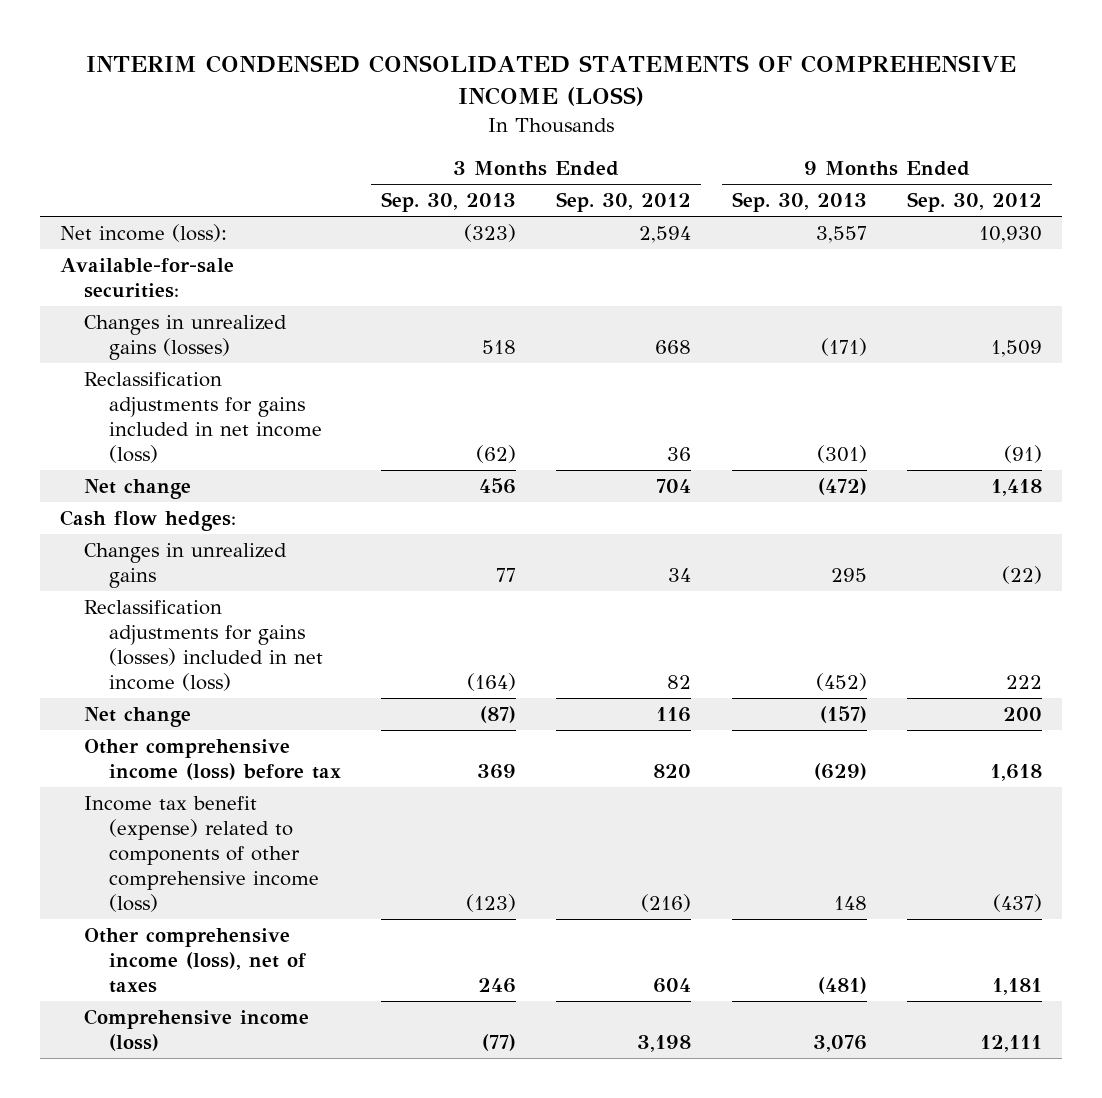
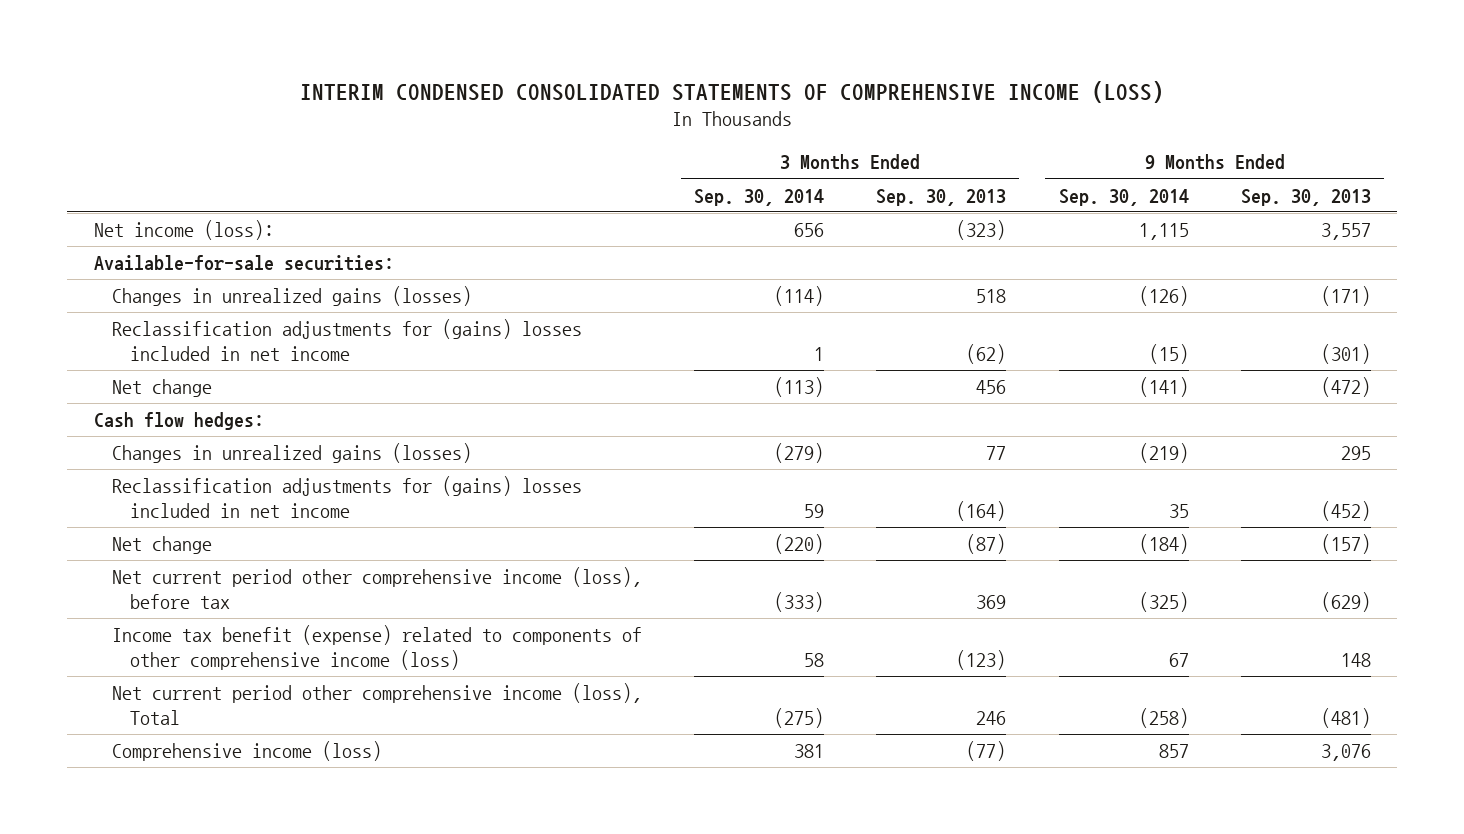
[556,192,692,213] Sep. 30, 2012 -> none
[906,192,1042,213] Sep. 30, 2012 -> none
none -> [693,188,824,206] Sep. 30, 2014
none -> [1058,188,1189,206] Sep. 30, 2014
[84,372,322,463] Reclassification adjustments for gains included in net income (loss) -> [111,318,582,362] Reclassification adjustments for (gains) losses included in net income
[84,543,288,589] Changes in unrealized gains -> [111,442,472,463] Changes in unrealized gains (losses)
[84,600,323,691] Reclassification adjustments for gains (losses) included in net income (loss) -> [111,475,582,519] Reclassification adjustments for (gains) losses included in net income
[84,739,341,781] Other comprehensive income (loss) before tax -> [111,566,642,610] Net current period other comprehensive income (loss), before tax
[84,928,306,993] Other comprehensive income (loss), net of taxes -> [111,682,642,726] Net current period other comprehensive income (loss), Total

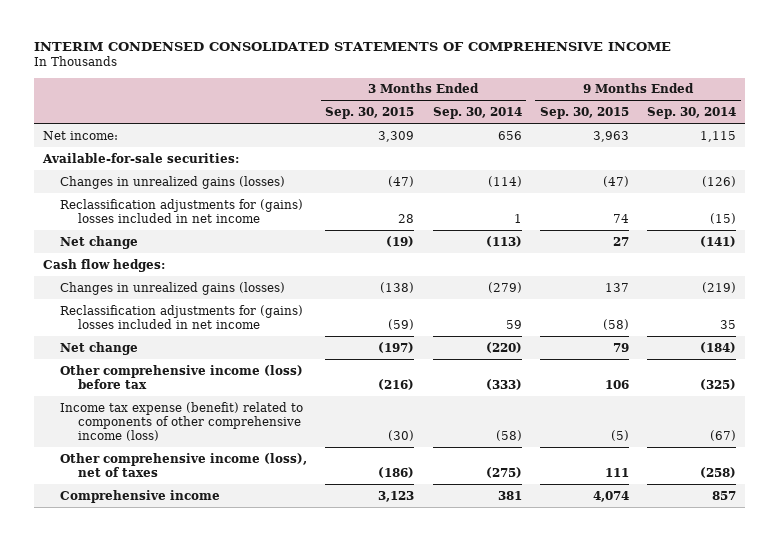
[300,80,1165,103] INTERIM CONDENSED CONSOLIDATED STATEMENTS OF COMPREHENSIVE INCOME (LOSS) -> [33,42,671,52] INTERIM CONDENSED CONSOLIDATED STATEMENTS OF COMPREHENSIVE INCOME
[876,188,1007,206] Sep. 30, 2013 -> none
[1240,188,1371,206] Sep. 30, 2013 -> none
none -> [325,107,415,120] Sep. 30, 2015
none -> [539,107,629,120] Sep. 30, 2015
[93,219,274,240] Net income (loss): -> [42,130,118,140] Net income:
[111,566,642,610] Net current period other comprehensive income (loss), before tax -> [60,364,304,389] Other comprehensive income (loss) before tax
[111,624,642,671] Income tax benefit (expense) related to components of other comprehensive income (loss) -> [60,401,304,442] Income tax expense (benefit) related to components of other comprehensive income (loss)
[803,653,824,668] 58 -> [495,430,522,442] (58)
[1168,653,1189,668] 67 -> [710,430,737,442] (67)
[111,682,642,726] Net current period other comprehensive income (loss), Total -> [60,452,308,477] Other comprehensive income (loss), net of taxes
[111,740,382,761] Comprehensive income (loss) -> [60,489,221,503] Comprehensive income

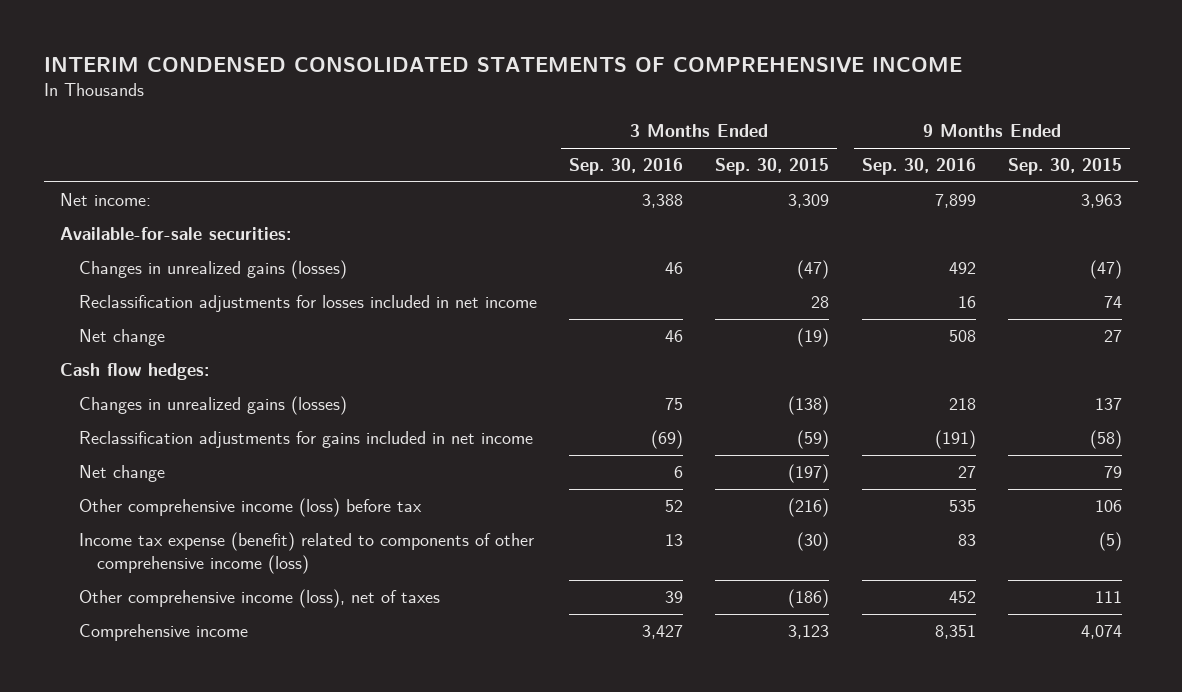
[432,107,522,120] Sep. 30, 2014 -> none
[647,107,737,120] Sep. 30, 2014 -> none
none -> [569,158,684,176] Sep. 30, 2016
none -> [861,158,976,176] Sep. 30, 2016
[60,198,304,223] Reclassification adjustments for (gains) losses included in net income -> [78,295,537,313] Reclassification adjustments for losses included in net income
[60,304,304,329] Reclassification adjustments for (gains) losses included in net income -> [78,431,533,449] Reclassification adjustments for gains included in net income

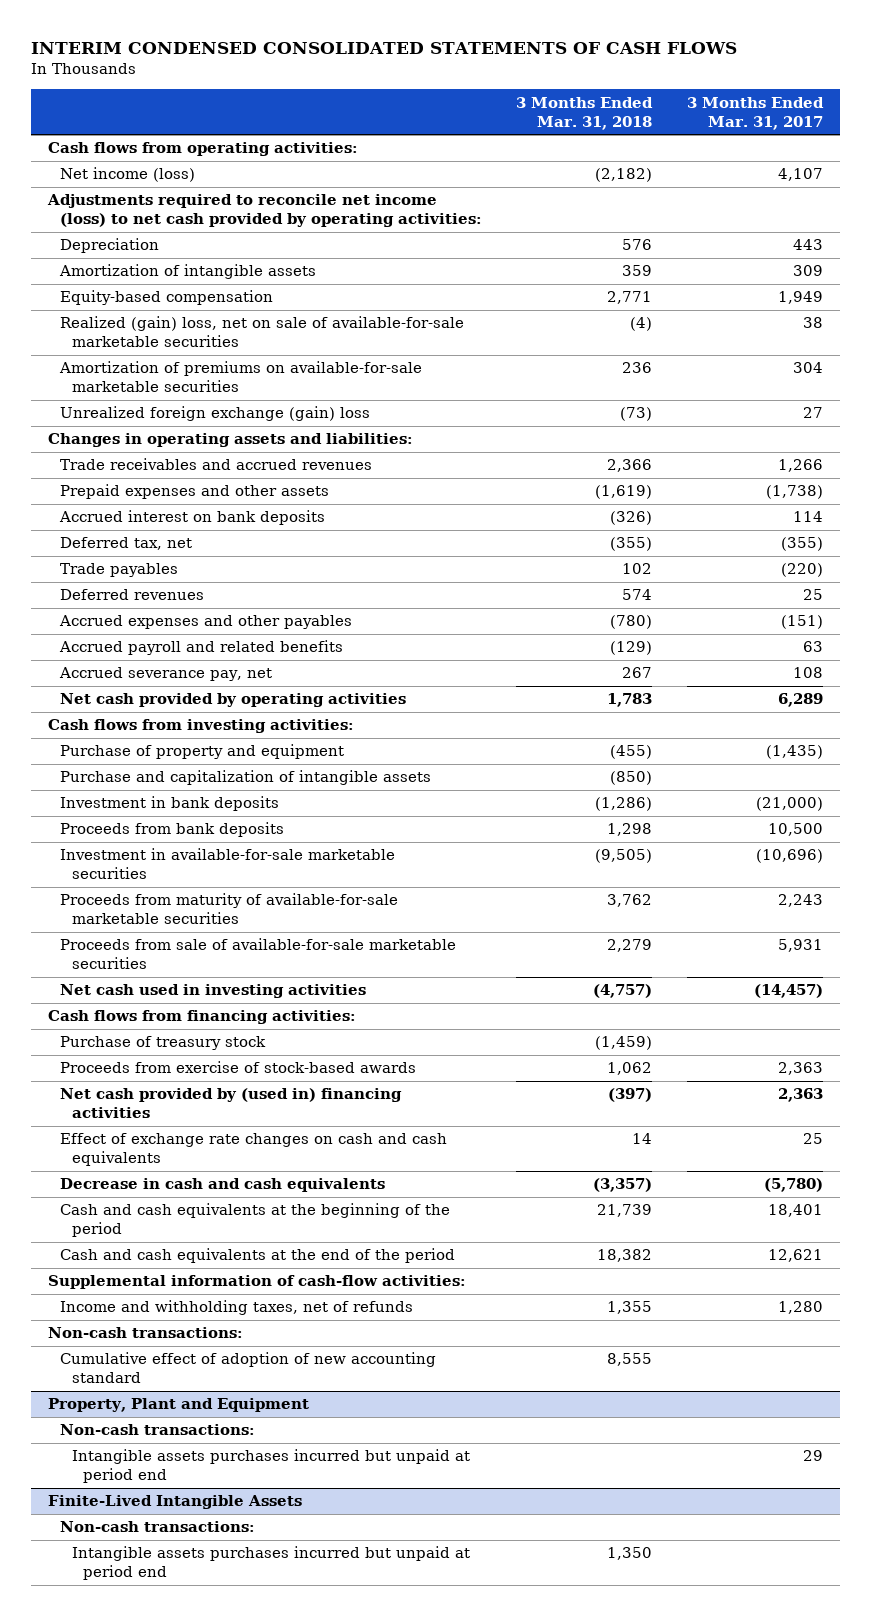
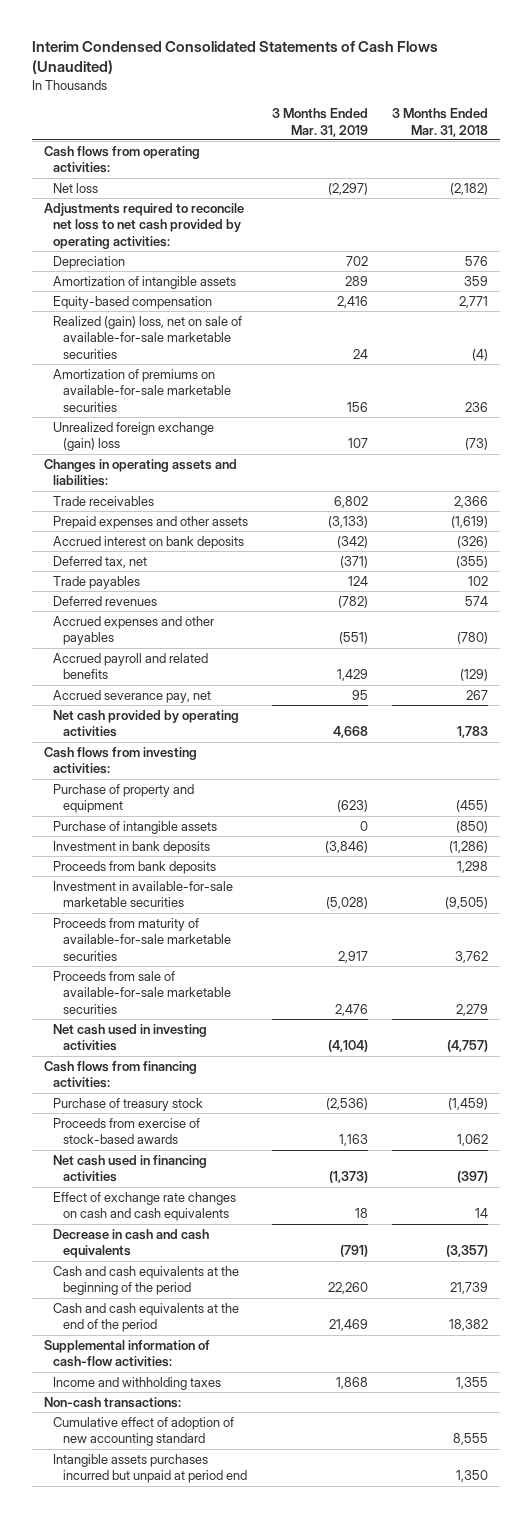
[30,42,737,55] INTERIM CONDENSED CONSOLIDATED STATEMENTS OF CASH FLOWS -> [31,40,438,75] Interim Condensed Consolidated Statements of Cash Flows (Unaudited)
[686,96,824,130] 3 Months Ended Mar. 31, 2017 -> none
none -> [272,108,369,137] 3 Months Ended Mar. 31, 2019
[59,167,195,183] Net income (loss) -> [53,182,99,193] Net loss
[47,194,482,228] Adjustments required to reconcile net income (loss) to net cash provided by operating activities: -> [43,202,244,250] Adjustments required to reconcile net loss to net cash provided by operating activities:
[59,458,372,471] Trade receivables and accrued revenues -> [53,495,155,506] Trade receivables
[59,770,431,786] Purchase and capitalization of intangible assets -> [53,820,218,834] Purchase of intangible assets
[59,1088,402,1119] Net cash provided by (used in) financing activities -> [53,1154,208,1183] Net cash used in financing activities
[59,1300,413,1316] Income and withholding taxes, net of refunds -> [53,1376,222,1390] Income and withholding taxes
[48,1398,310,1413] Property, Plant and Equipment -> none
[59,1424,255,1436] Non-cash transactions: -> none
[71,1449,470,1484] Intangible assets purchases incurred but unpaid at period end -> none
[48,1495,303,1510] Finite-Lived Intangible Assets -> none
[59,1521,255,1533] Non-cash transactions: -> none

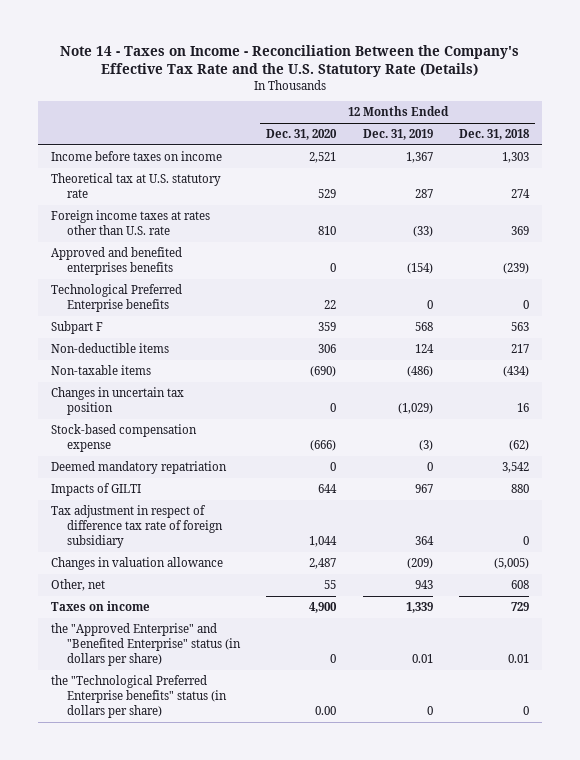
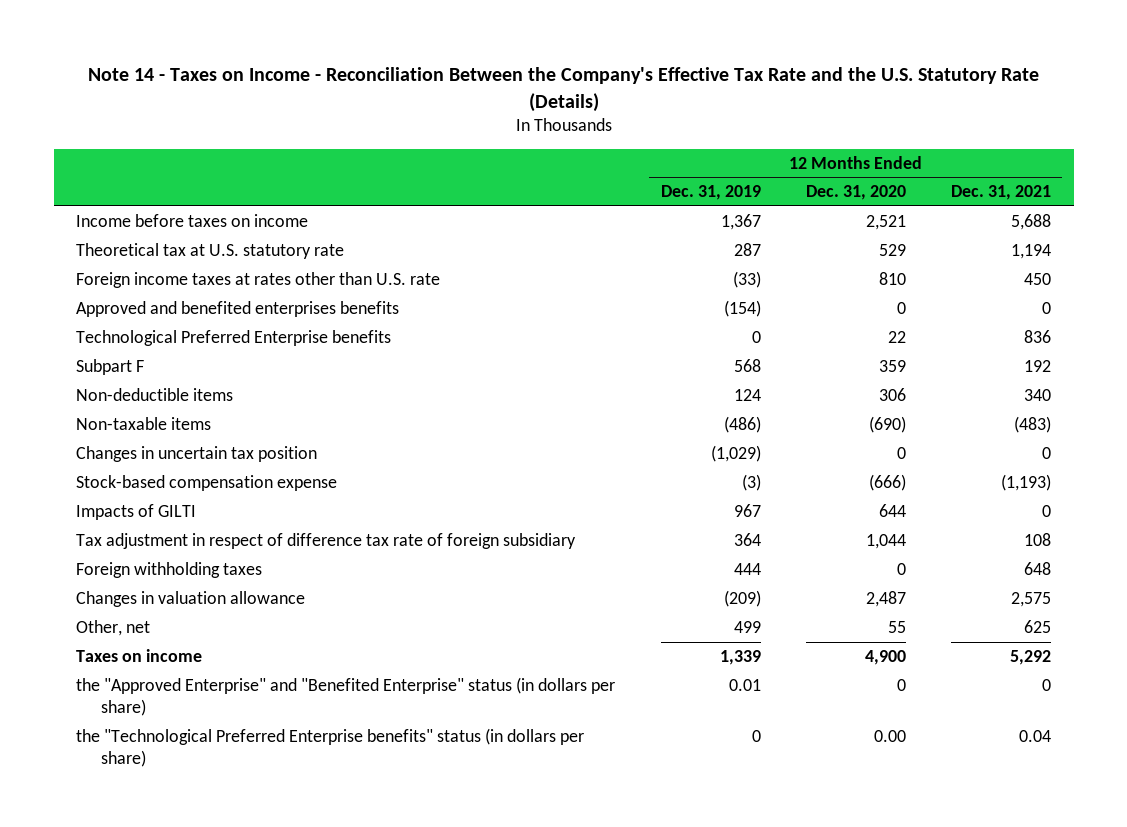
[458,129,530,141] Dec. 31, 2018 -> none
none -> [950,185,1051,201] Dec. 31, 2021
[50,461,227,475] Deemed mandatory repatriation -> none
none -> [76,561,263,578] Foreign withholding taxes
[414,580,433,590] 943 -> [733,620,761,633] 499

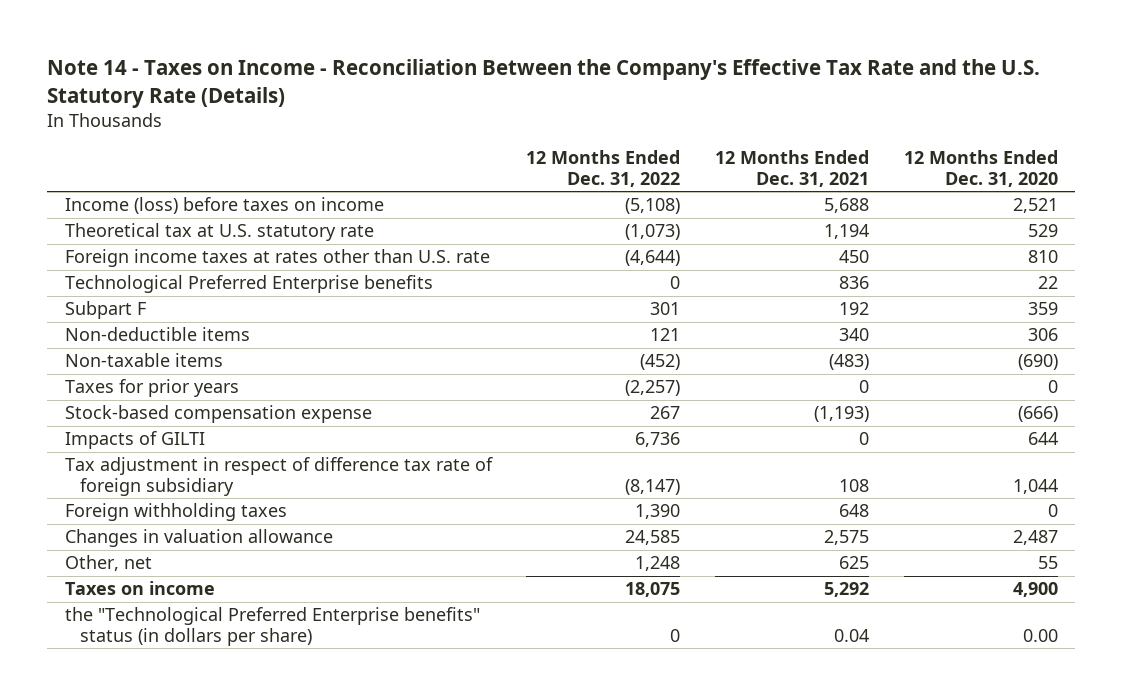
[660,185,761,201] Dec. 31, 2019 -> none
none -> [526,150,681,187] 12 Months Ended Dec. 31, 2022
[76,213,309,227] Income before taxes on income -> [64,197,384,215] Income (loss) before taxes on income
[76,300,400,317] Approved and benefited enterprises benefits -> none
[76,445,318,462] Changes in uncertain tax position -> none
none -> [64,379,239,398] Taxes for prior years
[76,676,616,717] the "Approved Enterprise" and "Benefited Enterprise" status (in dollars per share) -> none

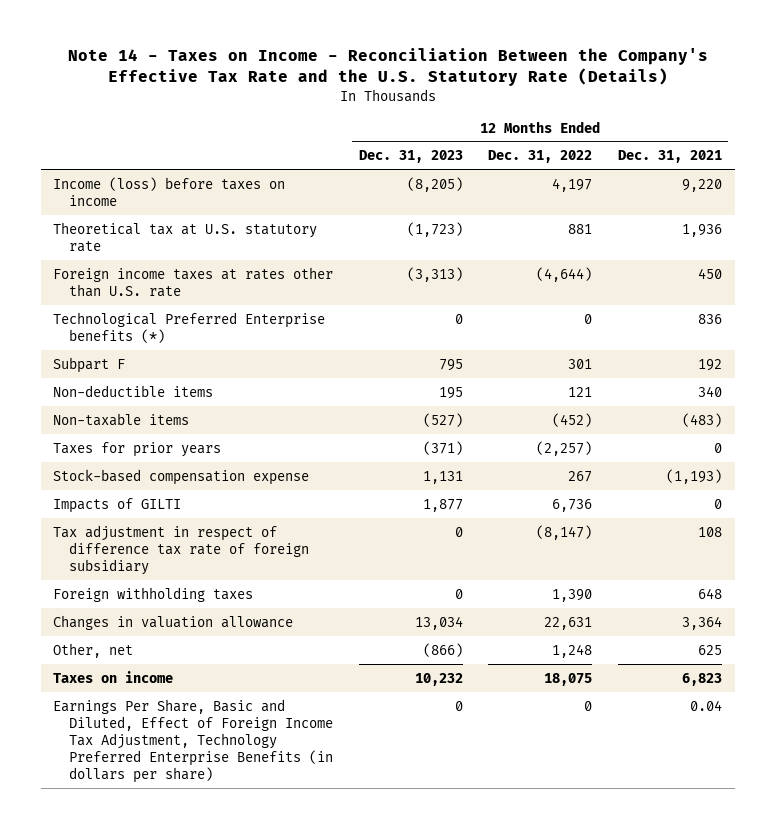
[903,150,1058,187] 12 Months Ended Dec. 31, 2020 -> none
none -> [358,150,463,164] Dec. 31, 2023
[625,198,681,215] (5,108) -> [552,177,593,192] 4,197
[823,198,869,214] 5,688 -> [682,178,723,192] 9,220
[625,224,681,241] (1,073) -> [568,223,593,234] 881
[823,224,869,240] 1,194 -> [682,223,723,237] 1,936
[64,275,433,294] Technological Preferred Enterprise benefits -> [53,311,326,343] Technological Preferred Enterprise benefits (*)
[625,530,681,546] 24,585 -> [544,616,593,630] 22,631
[823,530,869,546] 2,575 -> [682,615,723,630] 3,364
[823,582,869,598] 5,292 -> [682,672,723,686] 6,823
[64,607,480,647] the "Technological Preferred Enterprise benefits" status (in dollars per share) -> [53,698,333,784] Earnings Per Share, Basic and Diluted, Effect of Foreign Income Tax Adjustment, Technology Preferred Enterprise Benefits (in dollars per share)

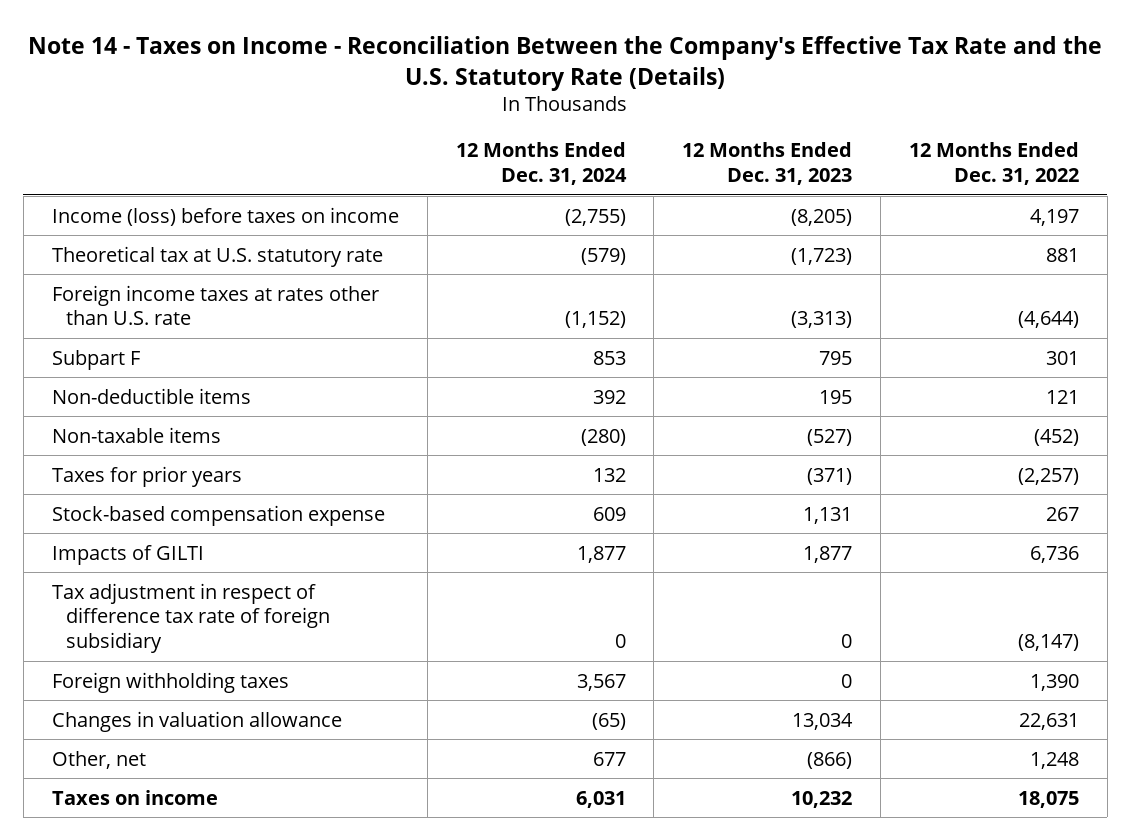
[618,150,723,164] Dec. 31, 2021 -> none
none -> [455,142,627,186] 12 Months Ended Dec. 31, 2024
[53,311,326,343] Technological Preferred Enterprise benefits (*) -> none
[53,698,333,784] Earnings Per Share, Basic and Diluted, Effect of Foreign Income Tax Adjustment, Technology Preferred Enterprise Benefits (in dollars per share) -> none

